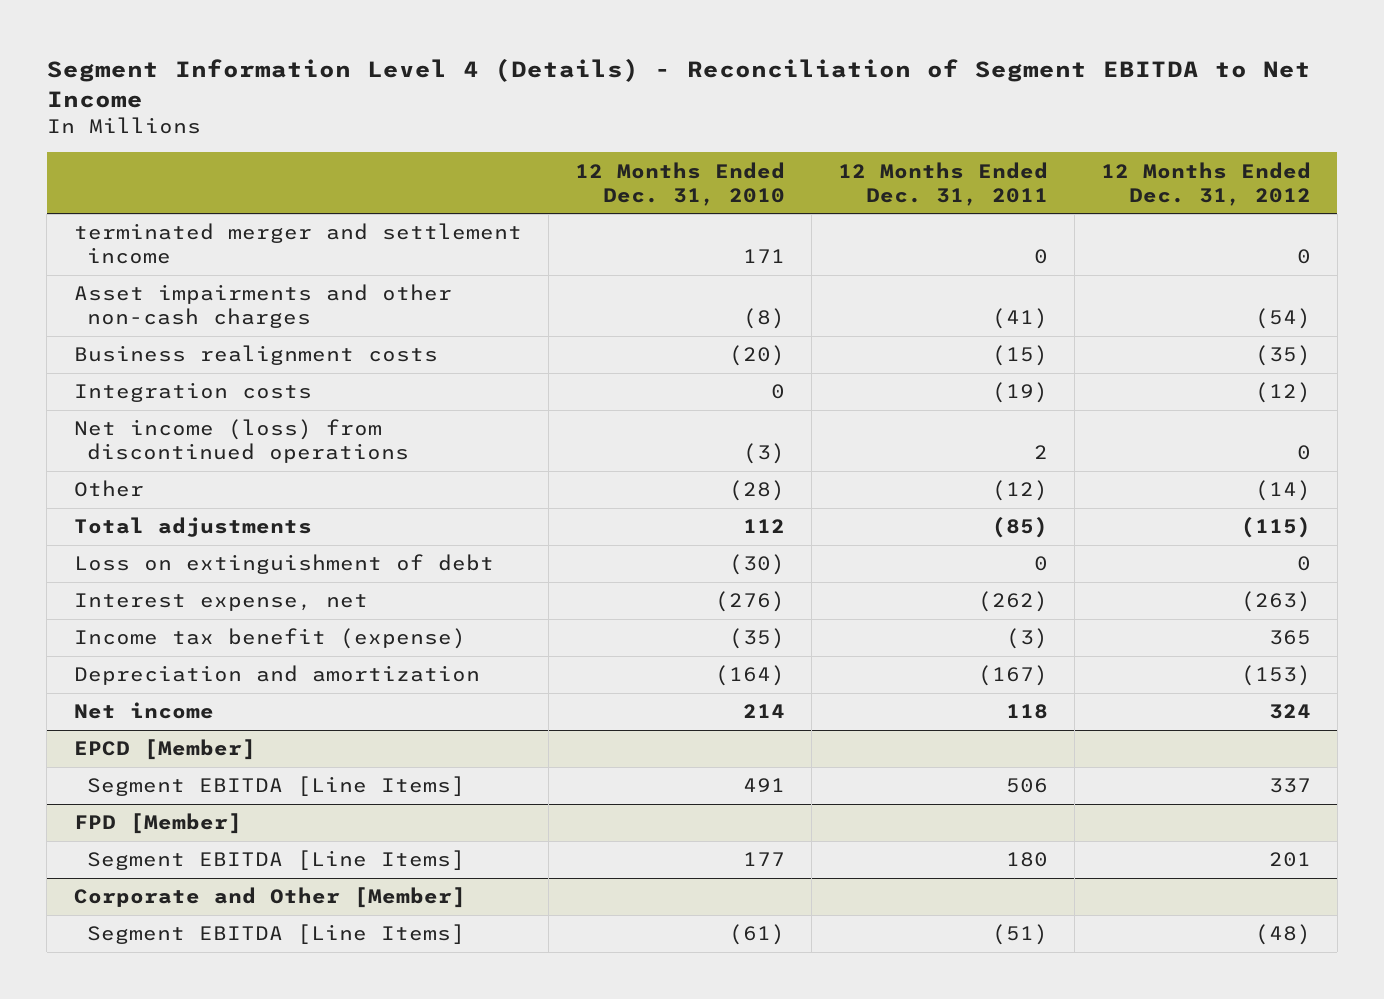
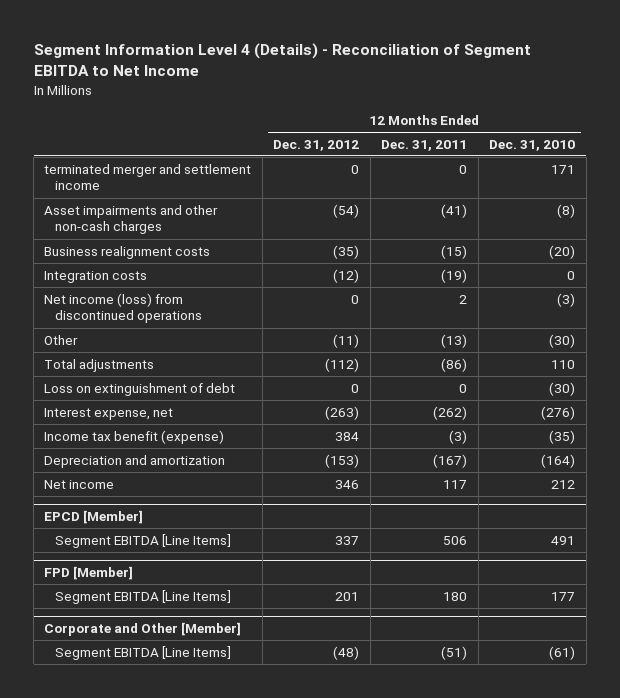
[728,480,785,502] (28) -> [549,333,576,348] (30)
[991,480,1048,502] (12) -> [441,333,468,348] (13)
[1254,480,1311,502] (14) -> [333,333,360,348] (11)
[742,519,785,534] 112 -> [551,359,576,369] 110
[991,517,1048,539] (85) -> [441,357,468,372] (86)
[1240,517,1311,539] (115) -> [325,357,360,372] (112)
[1268,630,1311,646] 365 -> [335,431,360,441] 384
[742,704,785,719] 214 -> [551,479,576,489] 212
[1005,704,1048,720] 118 -> [443,479,468,489] 117
[1268,704,1311,720] 324 -> [335,479,360,489] 346

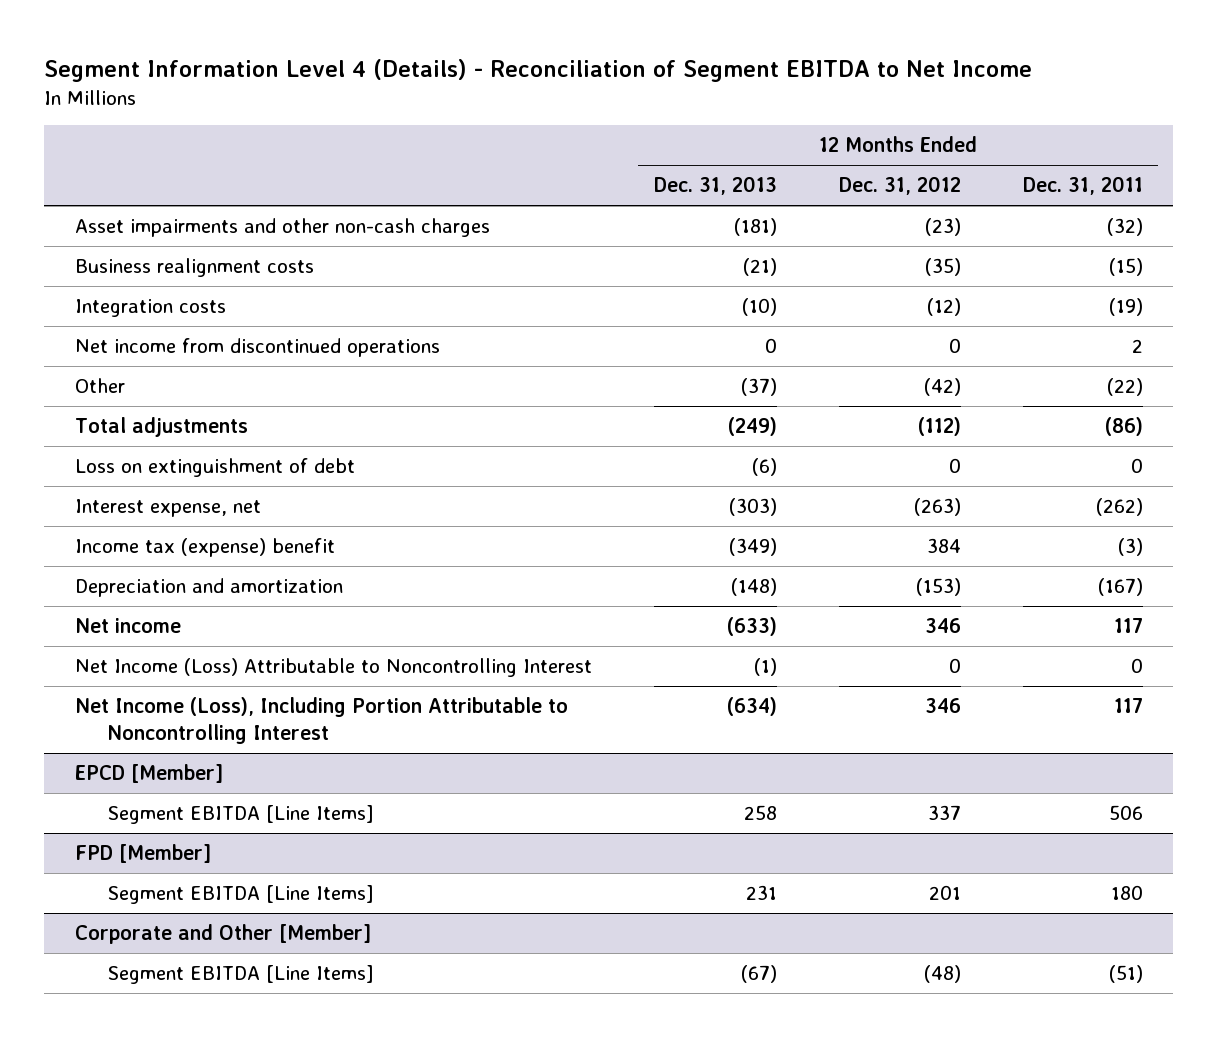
[489,139,576,151] Dec. 31, 2010 -> none
none -> [653,176,777,196] Dec. 31, 2013
[44,163,252,191] terminated merger and settlement income -> none
[333,203,360,218] (54) -> [924,218,961,237] (23)
[441,203,468,218] (41) -> [1106,218,1143,237] (32)
[44,292,202,324] Net income (loss) from discontinued operations -> [75,338,441,358] Net income from discontinued operations
[333,333,360,348] (11) -> [923,378,961,397] (42)
[441,333,468,348] (13) -> [1106,378,1143,397] (22)
[44,429,225,444] Income tax benefit (expense) -> [75,538,336,558] Income tax (expense) benefit
none -> [75,658,593,678] Net Income (Loss) Attributable to Noncontrolling Interest
none -> [75,697,569,745] Net Income (Loss), Including Portion Attributable to Noncontrolling Interest

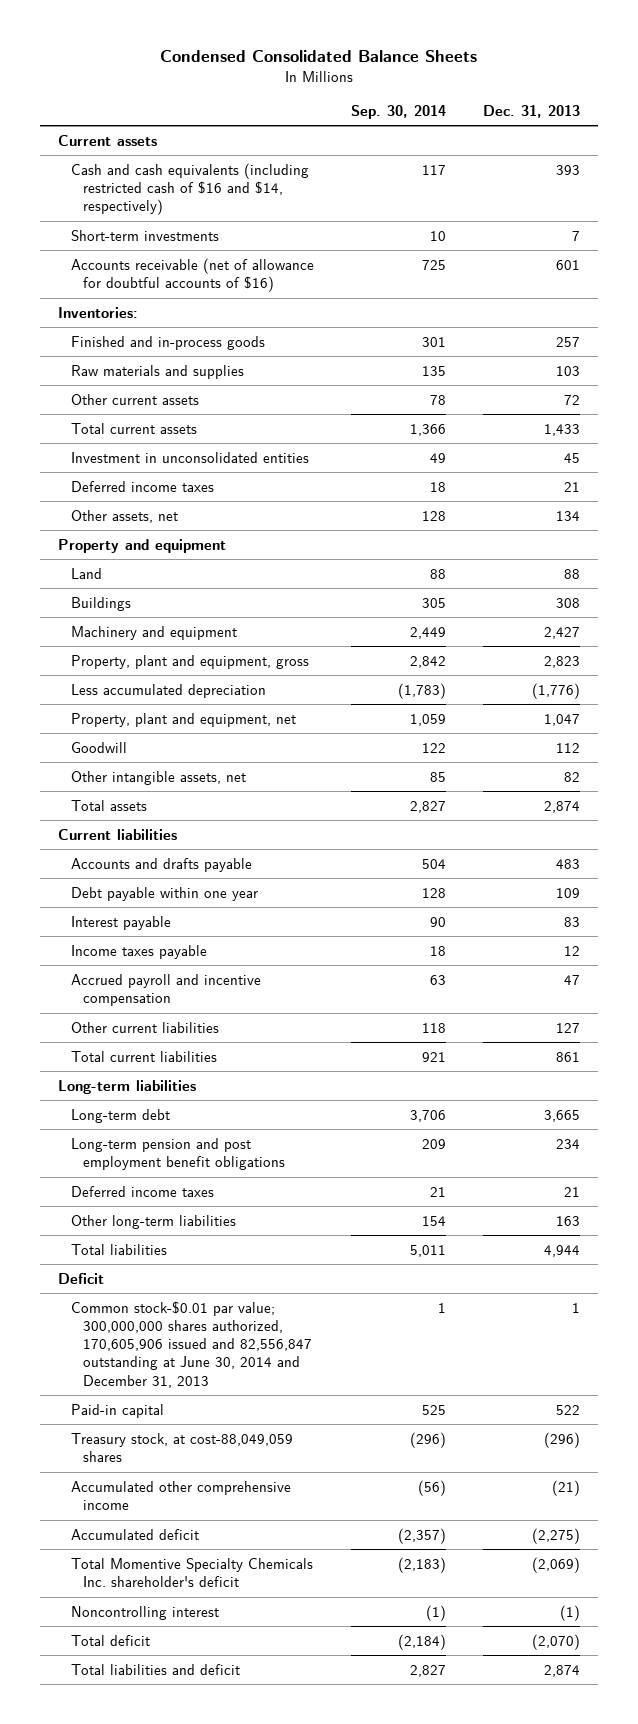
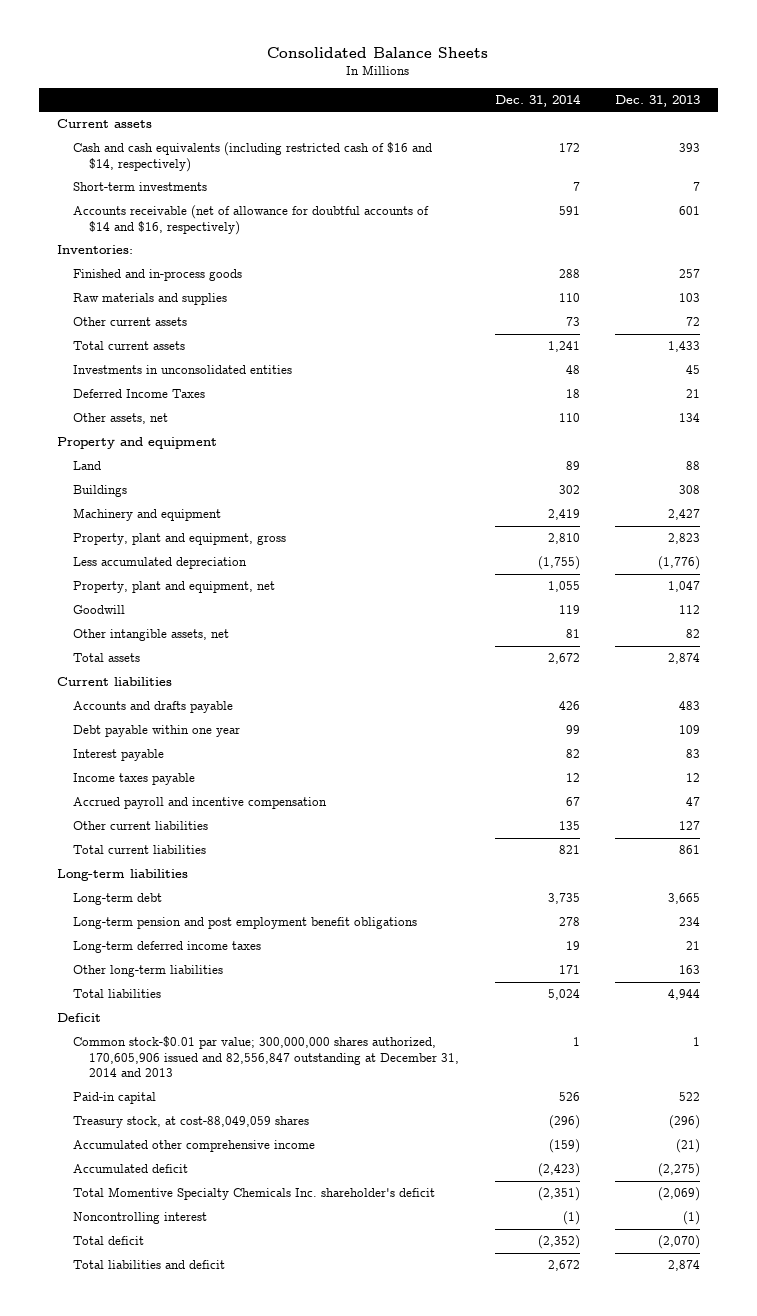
[160,50,478,63] Condensed Consolidated Balance Sheets -> [267,47,489,59] Consolidated Balance Sheets
[350,104,446,119] Sep. 30, 2014 -> none
none -> [494,93,581,107] Dec. 31, 2014
[70,257,314,292] Accounts receivable (net of allowance for doubtful accounts of $16) -> [73,205,430,235] Accounts receivable (net of allowance for doubtful accounts of $14 and $16, respectively)
[70,451,309,463] Investment in unconsolidated entities -> [73,365,293,375] Investments in unconsolidated entities
[70,480,214,492] Deferred income taxes -> [73,389,206,399] Deferred Income Taxes
[70,1185,214,1197] Deferred income taxes -> [73,941,262,954] Long-term deferred income taxes
[70,1300,312,1388] Common stock-$0.01 par value; 300,000,000 shares authorized, 170,605,906 issued and 82,556,847 outstanding at June 30, 2014 and December 31, 2013 -> [73,1036,460,1078] Common stock-$0.01 par value; 300,000,000 shares authorized, 170,605,906 issued and 82,556,847 outstanding at December 31, 2014 and 2013

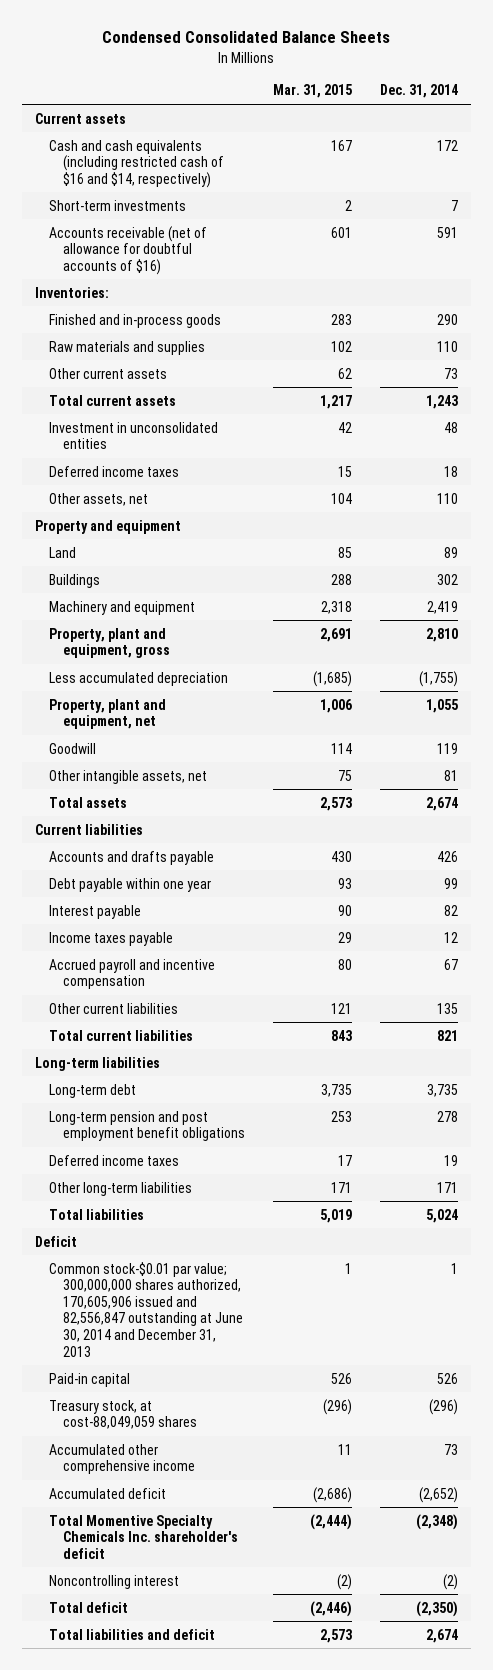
[267,47,489,59] Consolidated Balance Sheets -> [102,31,391,44] Condensed Consolidated Balance Sheets
[615,94,701,107] Dec. 31, 2013 -> none
none -> [272,84,352,99] Mar. 31, 2015
[73,205,430,235] Accounts receivable (net of allowance for doubtful accounts of $14 and $16, respectively) -> [49,225,208,275] Accounts receivable (net of allowance for doubtful accounts of $16)
[558,269,580,279] 288 -> [436,313,458,325] 290
[547,341,580,353] 1,241 -> [425,394,458,409] 1,243
[73,365,293,375] Investments in unconsolidated entities -> [49,421,219,450] Investment in unconsolidated entities
[73,389,206,399] Deferred Income Taxes -> [49,465,180,477] Deferred income taxes
[547,653,580,665] 2,672 -> [425,796,458,811] 2,674
[73,941,262,954] Long-term deferred income taxes -> [49,1154,180,1166] Deferred income taxes
[73,1036,460,1078] Common stock-$0.01 par value; 300,000,000 shares authorized, 170,605,906 issued and 82,556,847 outstanding at December 31, 2014 and 2013 -> [49,1261,244,1357] Common stock-$0.01 par value; 300,000,000 shares authorized, 170,605,906 issued and 82,556,847 outstanding at June 30, 2014 and December 31, 2013
[548,1139,580,1154] (159) -> [443,1443,458,1455] 73
[537,1163,580,1178] (2,423) -> [418,1486,458,1503] (2,652)
[537,1187,580,1202] (2,351) -> [415,1513,458,1530] (2,348)
[562,1211,580,1226] (1) -> [442,1573,458,1590] (2)
[537,1235,580,1250] (2,352) -> [415,1600,458,1617] (2,350)
[547,1260,580,1272] 2,672 -> [425,1628,458,1643] 2,674

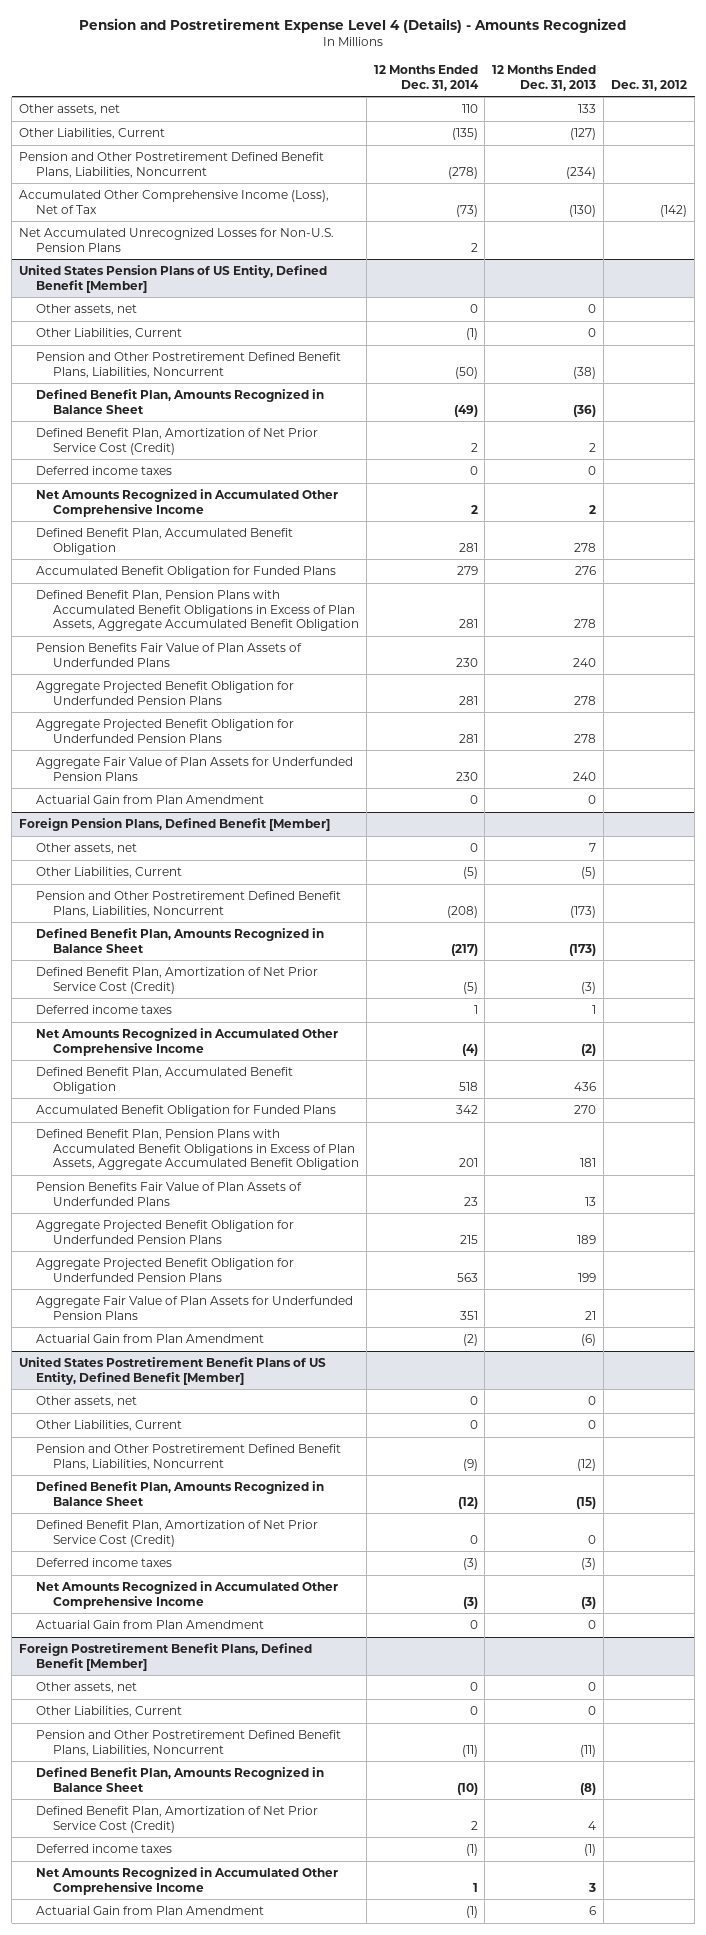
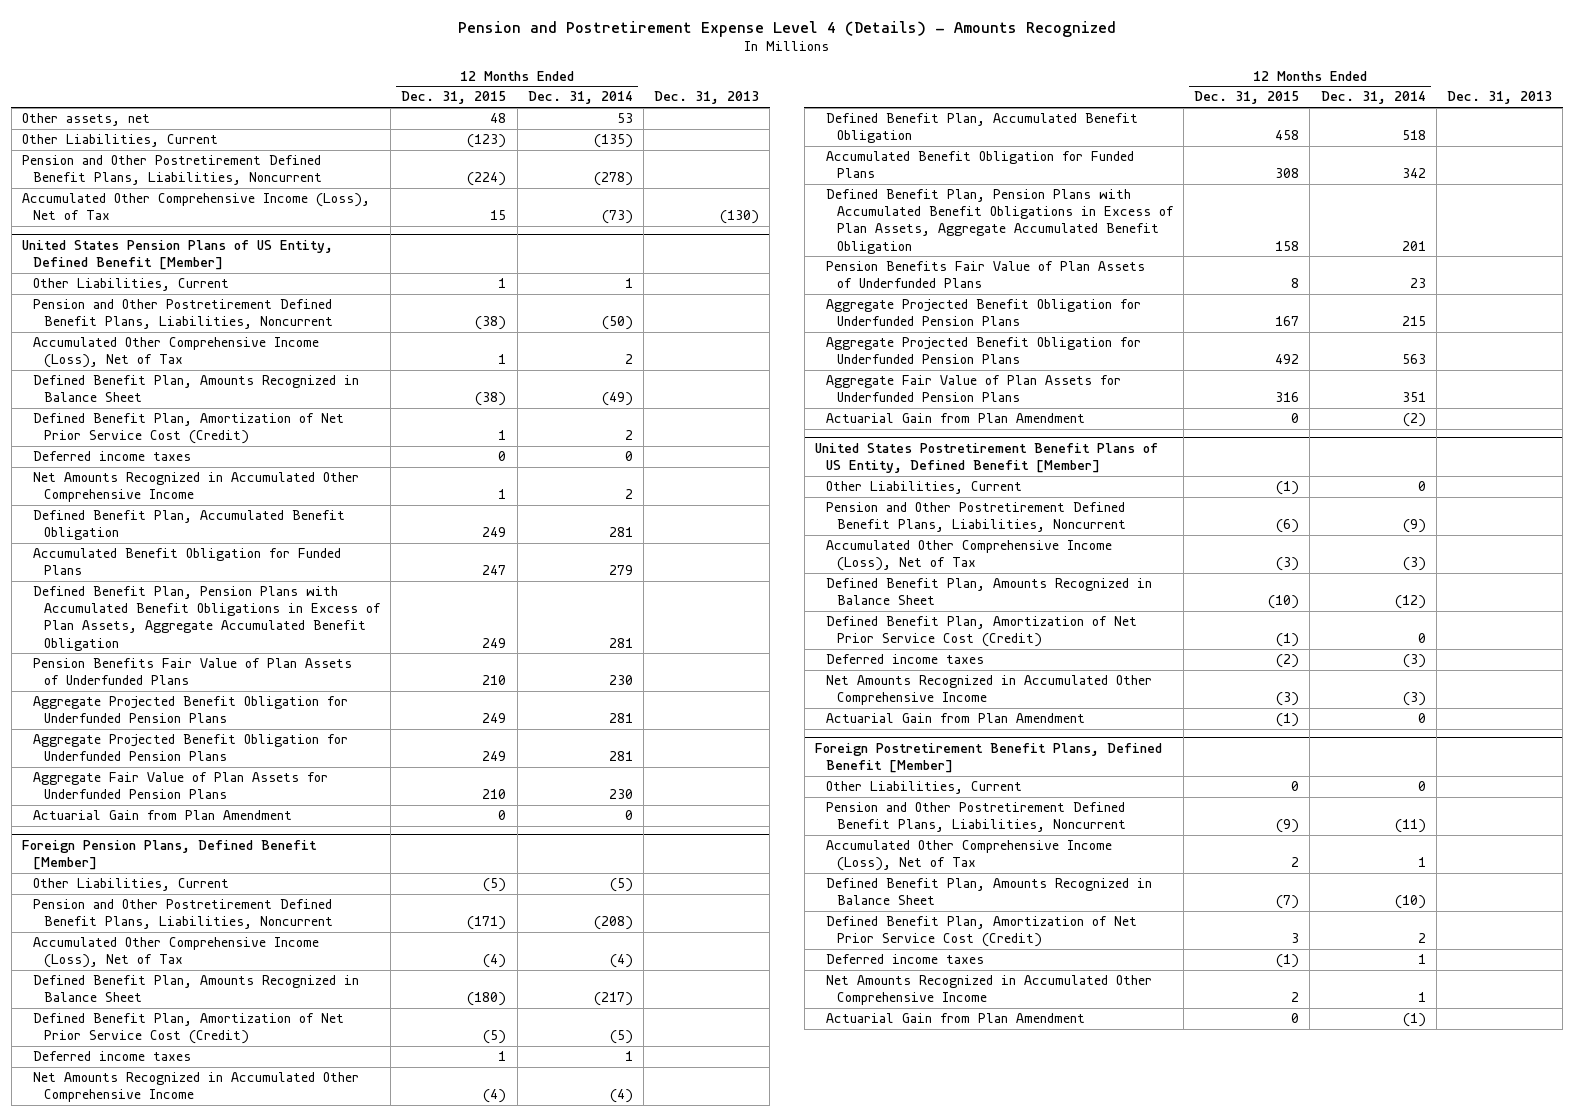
[492,65,597,91] 12 Months Ended Dec. 31, 2013 -> none
[611,79,688,91] Dec. 31, 2012 -> none
none -> [401,91,507,105] Dec. 31, 2015
none -> [654,91,760,105] Dec. 31, 2013
[461,104,478,114] 110 -> [616,113,633,124] 53
[19,228,335,252] Net Accumulated Unrecognized Losses for Non-U.S. Pension Plans -> none
[35,304,137,316] Other assets, net -> none
[465,328,478,341] (1) -> [624,278,633,289] 1
none -> [32,337,319,369] Accumulated Other Comprehensive Income (Loss), Net of Tax
[35,843,137,855] Other assets, net -> none
none -> [32,937,319,969] Accumulated Other Comprehensive Income (Loss), Net of Tax
[35,1396,137,1408] Other assets, net -> none
none -> [825,540,1112,572] Accumulated Other Comprehensive Income (Loss), Net of Tax
[35,1682,137,1694] Other assets, net -> none
none -> [825,840,1112,872] Accumulated Other Comprehensive Income (Loss), Net of Tax
[465,1844,478,1857] (1) -> [1417,954,1426,965] 1

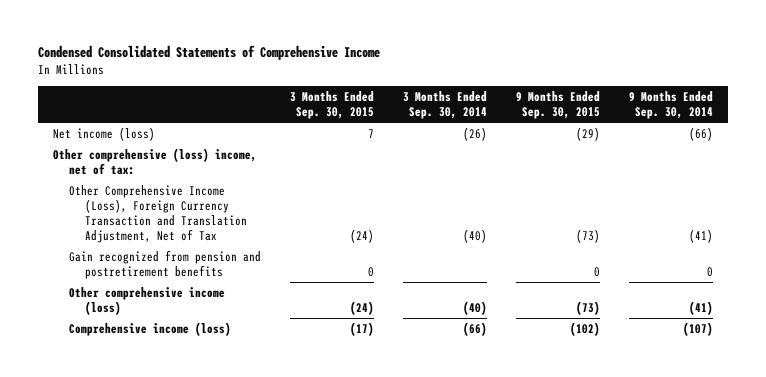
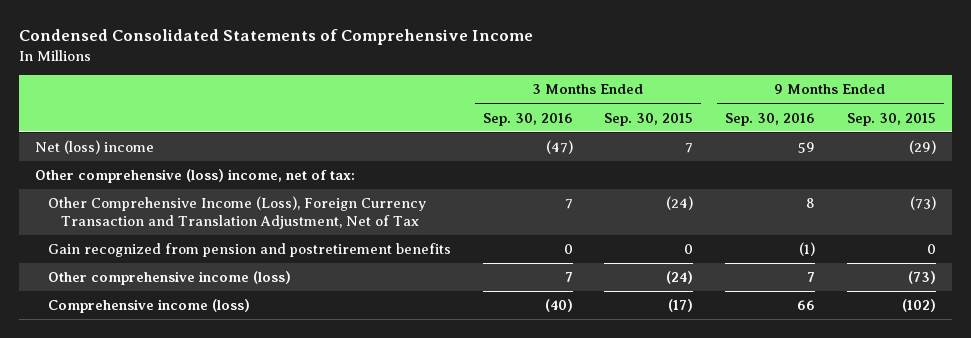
[403,90,488,119] 3 Months Ended Sep. 30, 2014 -> none
[629,90,714,119] 9 Months Ended Sep. 30, 2014 -> none
none -> [482,112,573,126] Sep. 30, 2016
none -> [725,112,816,126] Sep. 30, 2016
[52,126,155,141] Net income (loss) -> [34,140,154,155] Net (loss) income

